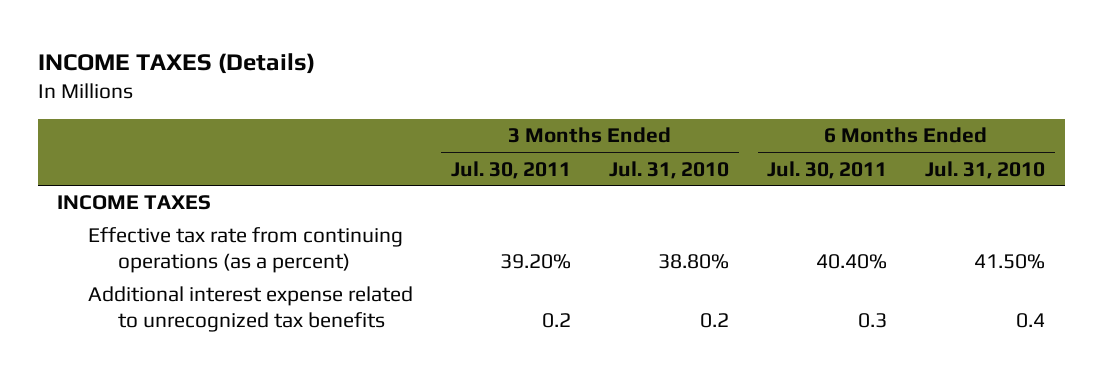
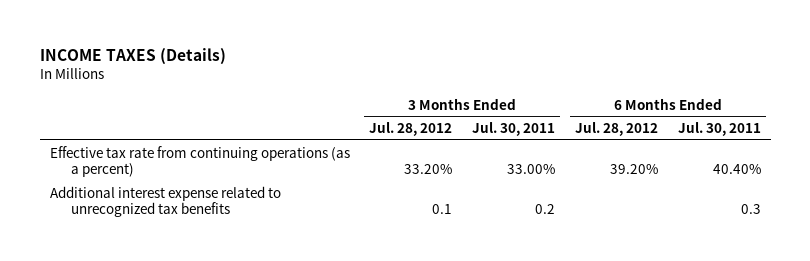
[608,160,729,179] Jul. 31, 2010 -> none
[925,160,1046,179] Jul. 31, 2010 -> none
none -> [369,122,453,137] Jul. 28, 2012
none -> [574,122,658,137] Jul. 28, 2012
[57,195,212,211] INCOME TAXES -> none
[499,254,571,270] 39.20% -> [507,164,556,175] 33.00%

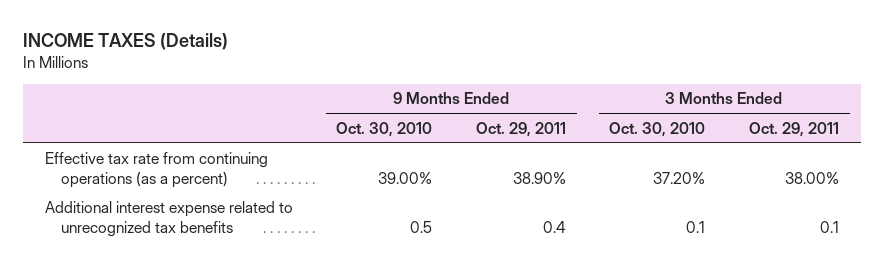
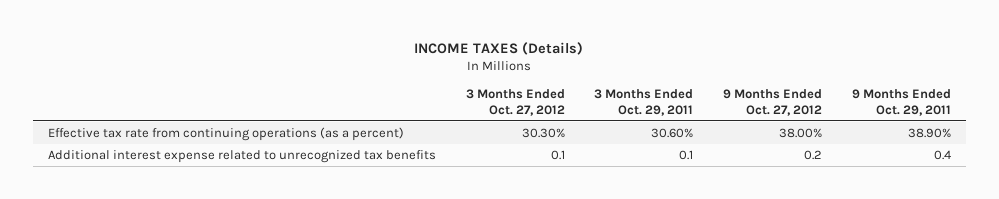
[336,121,433,137] Oct. 30, 2010 -> none
[609,121,706,137] Oct. 30, 2010 -> none
none -> [465,89,565,116] 3 Months Ended Oct. 27, 2012
none -> [723,89,823,116] 9 Months Ended Oct. 27, 2012
[784,171,839,184] 38.00% -> [651,127,694,138] 30.60%

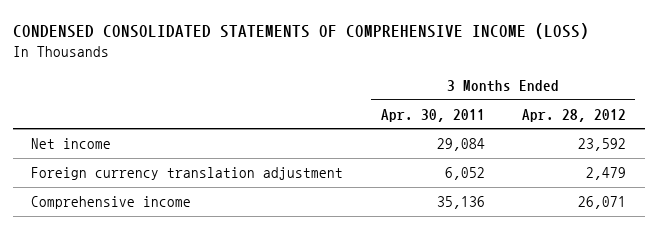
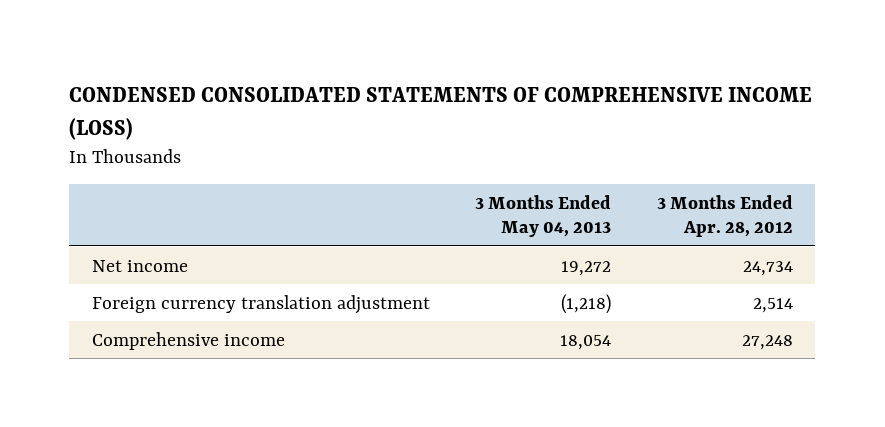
[380,108,485,122] Apr. 30, 2011 -> none
none -> [475,194,612,238] 3 Months Ended May 04, 2013
[578,138,627,152] 23,592 -> [742,260,793,276] 24,734
[586,167,627,181] 2,479 -> [752,297,793,313] 2,514
[578,196,627,210] 26,071 -> [741,334,793,350] 27,248

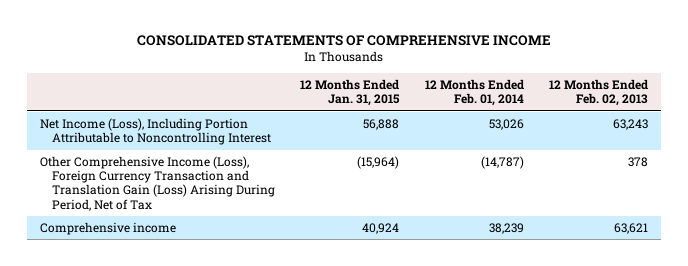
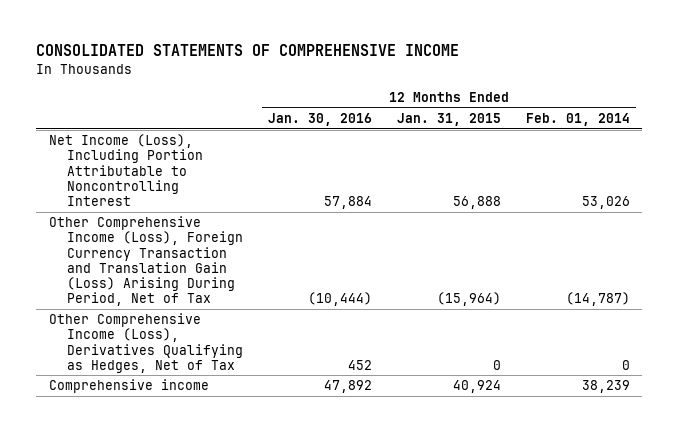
[549,79,649,107] 12 Months Ended Feb. 02, 2013 -> none
none -> [268,112,373,126] Jan. 30, 2016
none -> [48,313,244,373] Other Comprehensive Income (Loss), Derivatives Qualifying as Hedges, Net of Tax

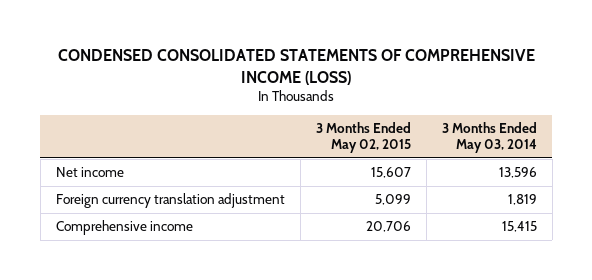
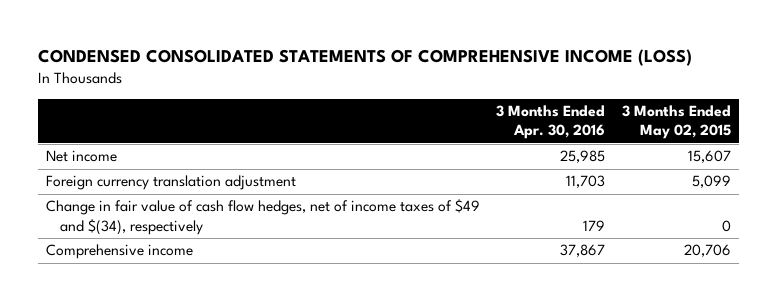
[441,121,537,154] 3 Months Ended May 03, 2014 -> none
none -> [496,105,606,140] 3 Months Ended Apr. 30, 2016
none -> [46,199,481,235] Change in fair value of cash flow hedges, net of income taxes of $49 and $(34), respectively

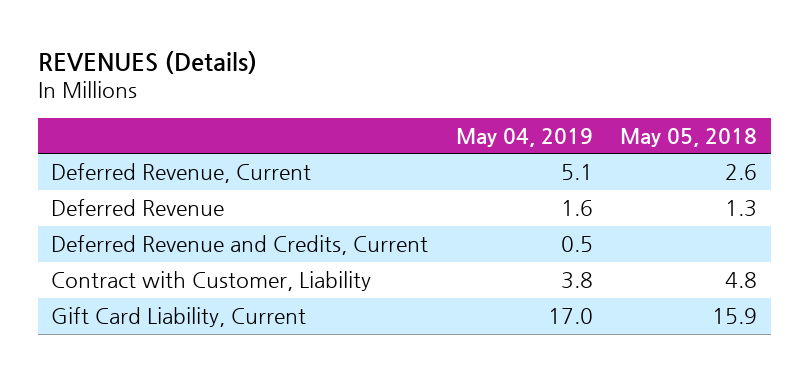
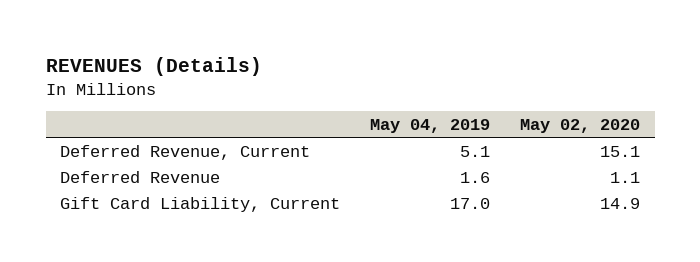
[619,127,757,147] May 05, 2018 -> none
none -> [519,118,640,133] May 02, 2020
[51,234,429,255] Deferred Revenue and Credits, Current -> none
[51,270,372,291] Contract with Customer, Liability -> none

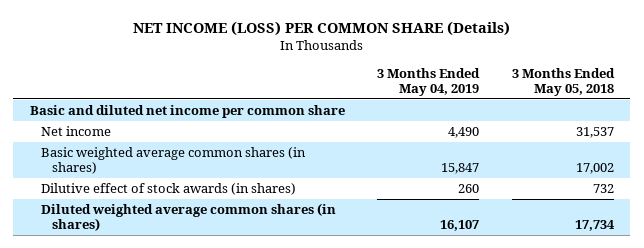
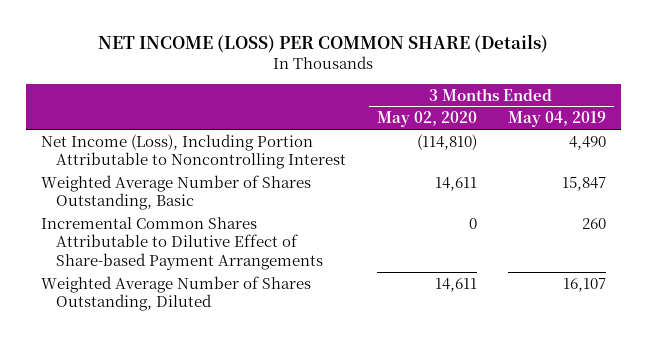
[512,68,616,97] 3 Months Ended May 05, 2018 -> none
none -> [377,111,478,128] May 02, 2020
[29,104,345,118] Basic and diluted net income per common share -> none
[40,125,111,136] Net income -> [41,133,347,170] Net Income (Loss), Including Portion Attributable to Noncontrolling Interest
[40,146,306,175] Basic weighted average common shares (in shares) -> [41,174,312,211] Weighted Average Number of Shares Outstanding, Basic
[40,182,296,195] Dilutive effect of stock awards (in shares) -> [41,216,324,270] Incremental Common Shares Attributable to Dilutive Effect of Share-based Payment Arrangements
[40,202,336,232] Diluted weighted average common shares (in shares) -> [41,275,312,312] Weighted Average Number of Shares Outstanding, Diluted

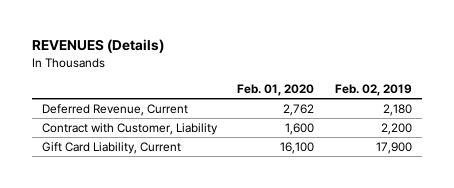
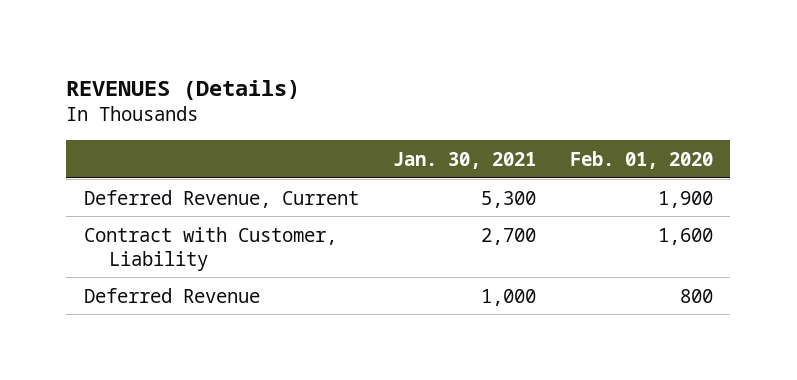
[334,83,412,96] Feb. 02, 2019 -> none
none -> [392,151,536,169] Jan. 30, 2021
[283,103,315,116] 2,762 -> [658,190,714,208] 1,900
[41,141,181,154] Gift Card Liability, Current -> none
none -> [83,287,260,303] Deferred Revenue

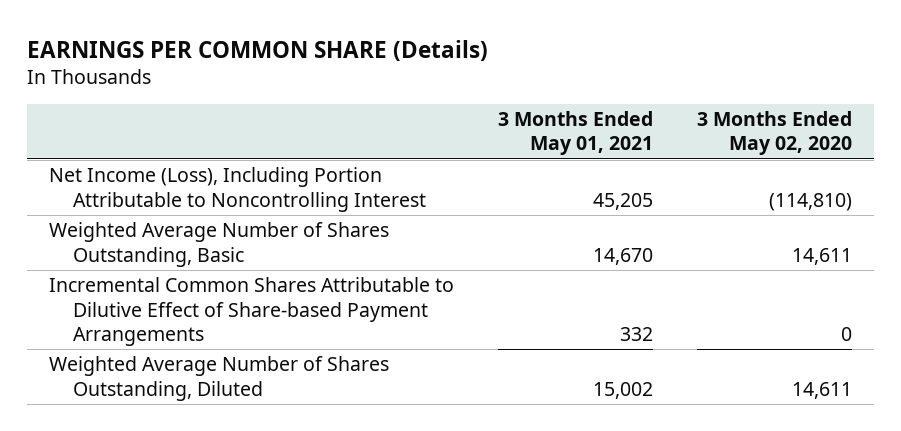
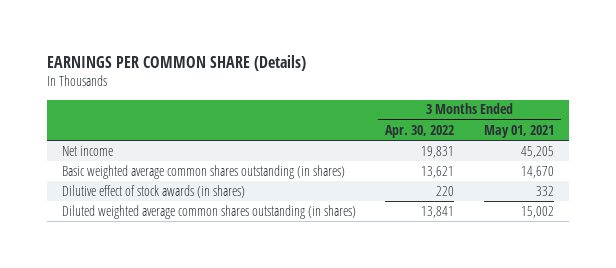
[697,111,853,156] 3 Months Ended May 02, 2020 -> none
none -> [385,124,455,138] Apr. 30, 2022
[49,167,426,212] Net Income (Loss), Including Portion Attributable to Noncontrolling Interest -> [61,145,113,156] Net income
[49,222,390,267] Weighted Average Number of Shares Outstanding, Basic -> [61,164,345,179] Basic weighted average common shares outstanding (in shares)
[49,277,455,347] Incremental Common Shares Attributable to Dilutive Effect of Share-based Payment Arrangements -> [61,184,245,198] Dilutive effect of stock awards (in shares)
[49,356,390,401] Weighted Average Number of Shares Outstanding, Diluted -> [61,204,356,219] Diluted weighted average common shares outstanding (in shares)

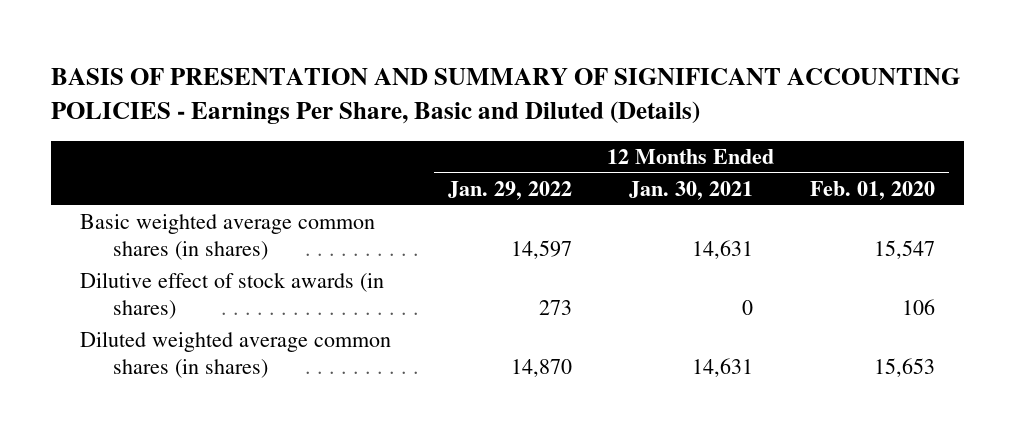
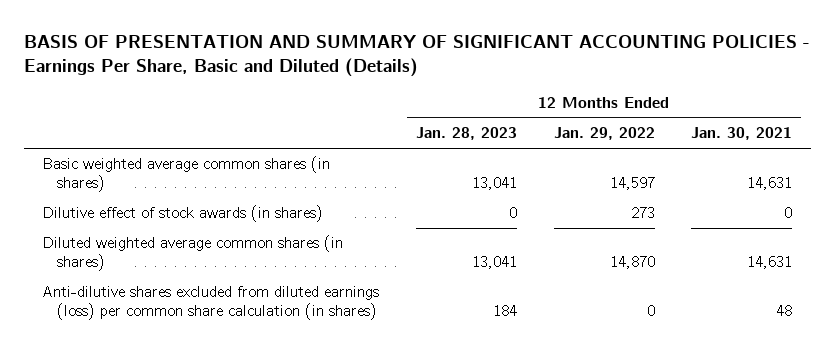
[810,180,936,200] Feb. 01, 2020 -> none
none -> [415,127,517,141] Jan. 28, 2023
none -> [42,286,380,321] Anti-dilutive shares excluded from diluted earnings (loss) per common share calculation (in shares)

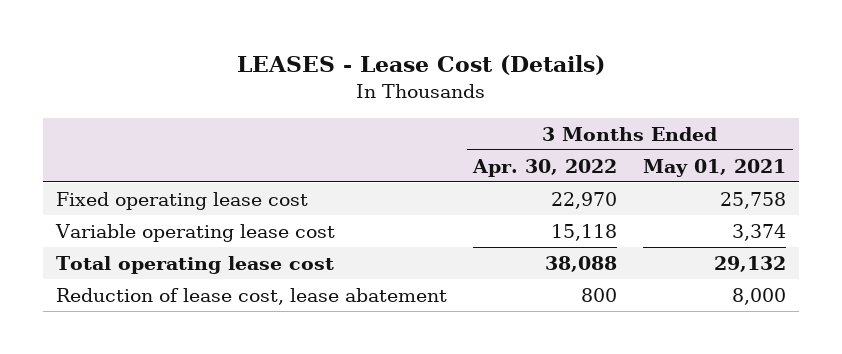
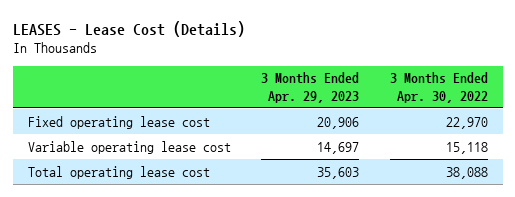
[643,158,787,177] May 01, 2021 -> none
none -> [261,72,360,103] 3 Months Ended Apr. 29, 2023
[55,288,447,306] Reduction of lease cost, lease abatement -> none

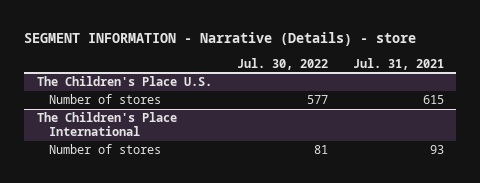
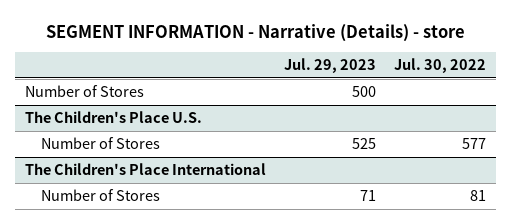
[352,57,444,70] Jul. 31, 2021 -> none
none -> [284,58,377,74] Jul. 29, 2023
none -> [24,85,144,98] Number of Stores
[48,94,161,105] Number of stores -> [40,137,160,150] Number of Stores
[48,144,161,155] Number of stores -> [40,189,160,202] Number of Stores

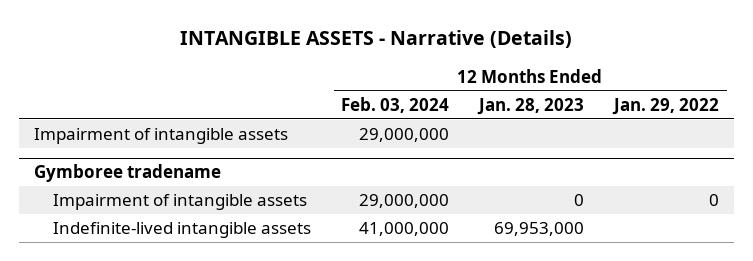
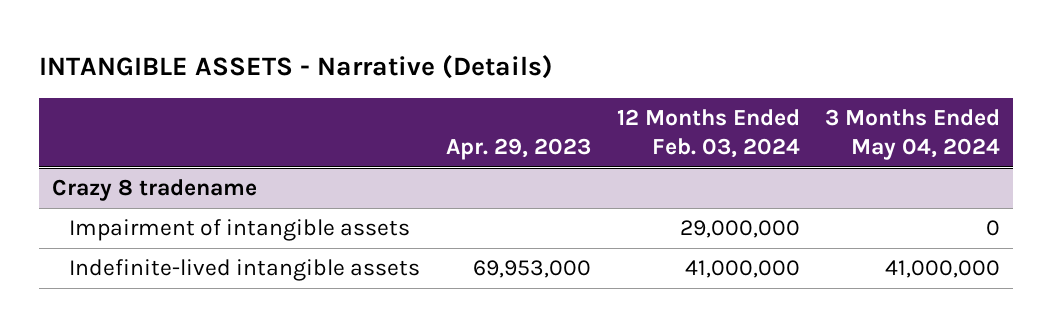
[477,97,585,115] Jan. 28, 2023 -> none
[612,97,720,115] Jan. 29, 2022 -> none
none -> [445,138,591,161] Apr. 29, 2023
none -> [825,109,1001,161] 3 Months Ended May 04, 2024
[33,128,288,145] Impairment of intangible assets -> none
[33,164,221,183] Gymboree tradename -> [51,179,257,202] Crazy 8 tradename

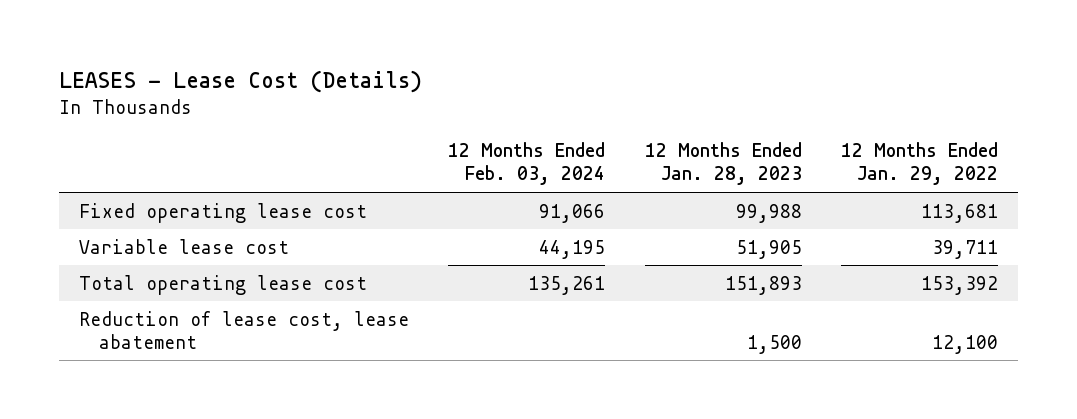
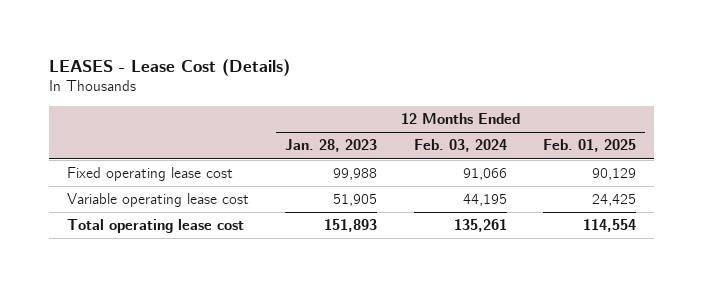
[841,142,999,186] 12 Months Ended Jan. 29, 2022 -> none
none -> [542,139,636,153] Feb. 01, 2025
[78,238,289,254] Variable lease cost -> [67,193,250,208] Variable operating lease cost
[78,310,409,349] Reduction of lease cost, lease abatement -> none

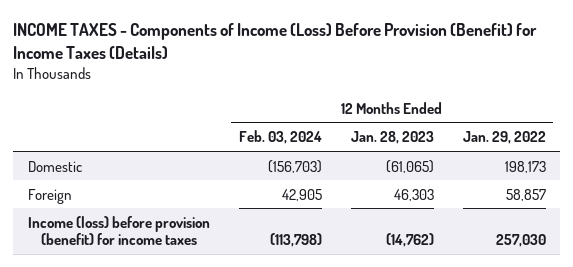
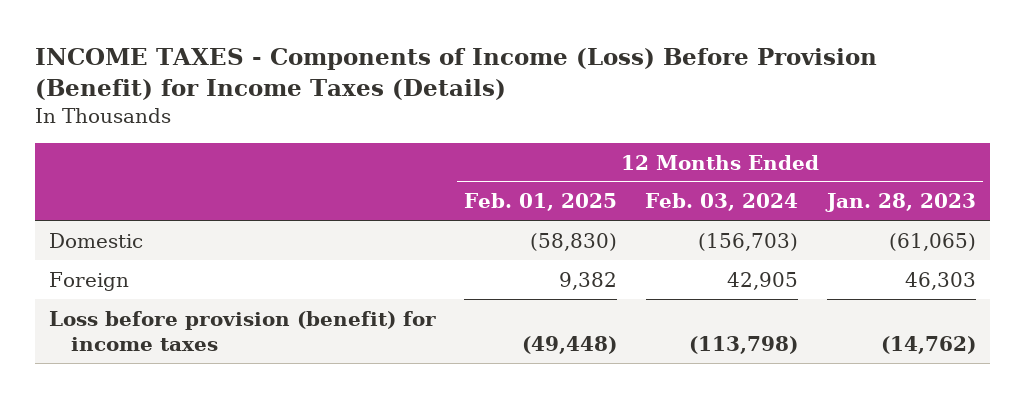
[462,131,546,145] Jan. 29, 2022 -> none
none -> [464,193,618,212] Feb. 01, 2025
[27,215,210,246] Income (loss) before provision (benefit) for income taxes -> [48,310,436,352] Loss before provision (benefit) for income taxes

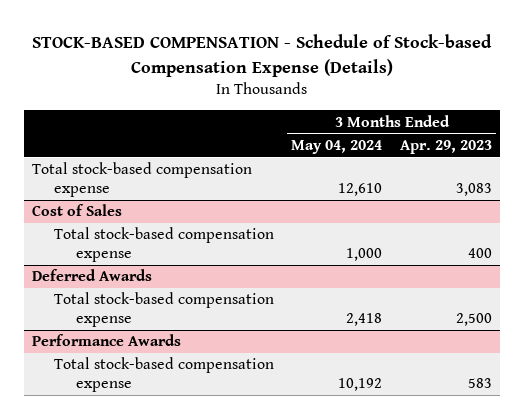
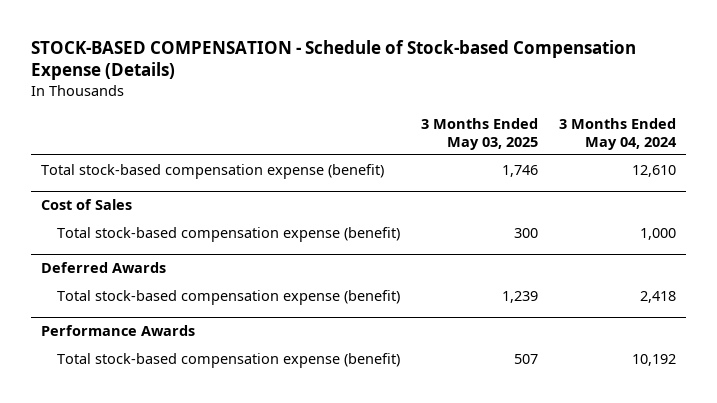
[399,139,492,154] Apr. 29, 2023 -> none
none -> [420,118,538,150] 3 Months Ended May 03, 2025
[32,162,253,197] Total stock-based compensation expense -> [41,163,385,179] Total stock-based compensation expense (benefit)
[54,227,275,262] Total stock-based compensation expense -> [56,226,400,242] Total stock-based compensation expense (benefit)
[54,292,275,327] Total stock-based compensation expense -> [56,289,400,305] Total stock-based compensation expense (benefit)
[54,357,275,392] Total stock-based compensation expense -> [56,352,400,368] Total stock-based compensation expense (benefit)

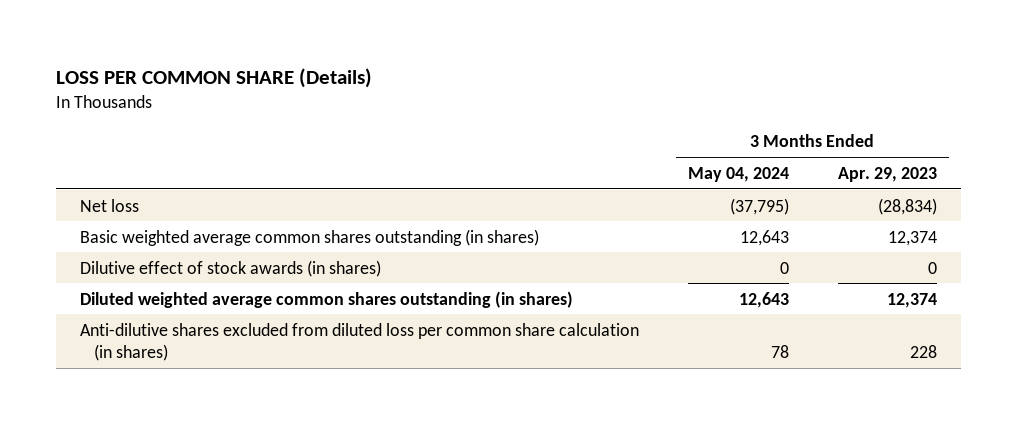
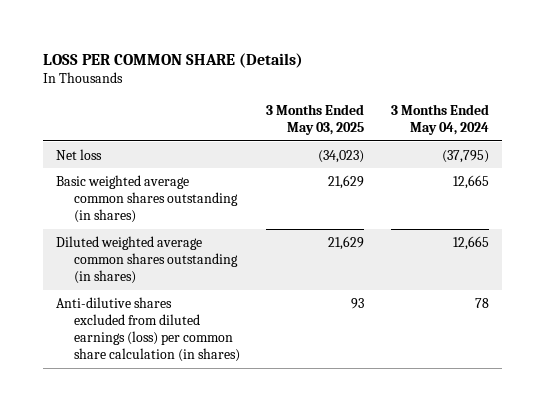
[837,166,937,182] Apr. 29, 2023 -> none
none -> [266,104,365,136] 3 Months Ended May 03, 2025
[80,259,382,277] Dilutive effect of stock awards (in shares) -> none
[739,229,789,246] 12,643 -> [452,174,489,189] 12,665
[738,291,789,308] 12,643 -> [452,235,489,250] 12,665
[80,322,640,361] Anti-dilutive shares excluded from diluted loss per common share calculation (in shares) -> [56,296,240,363] Anti-dilutive shares excluded from diluted earnings (loss) per common share calculation (in shares)

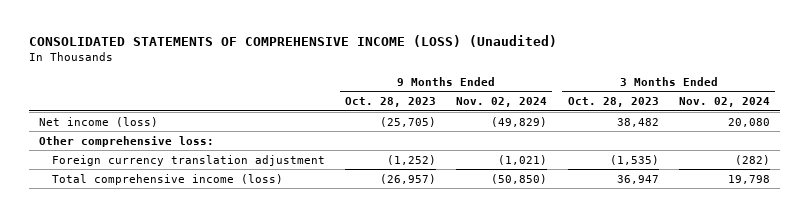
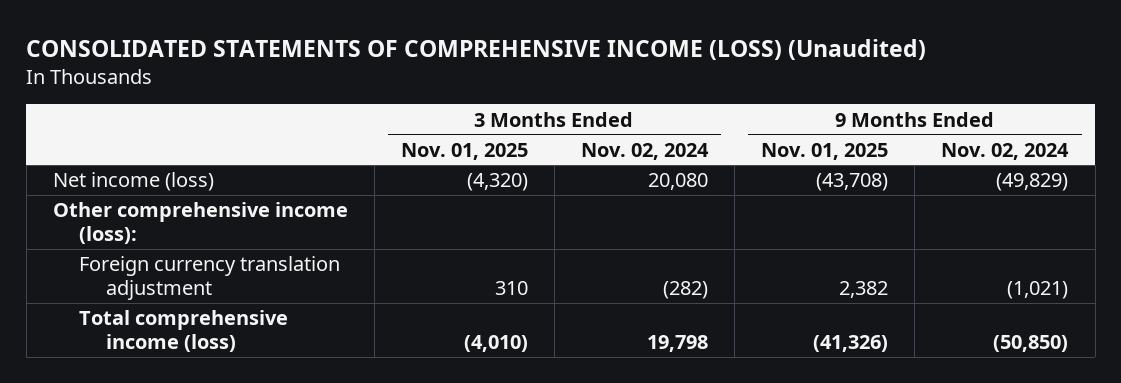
[344,96,436,107] Oct. 28, 2023 -> none
[567,96,659,107] Oct. 28, 2023 -> none
none -> [400,142,528,160] Nov. 01, 2025
none -> [761,142,889,160] Nov. 01, 2025
[39,135,215,147] Other comprehensive loss: -> [52,202,348,244] Other comprehensive income (loss):

